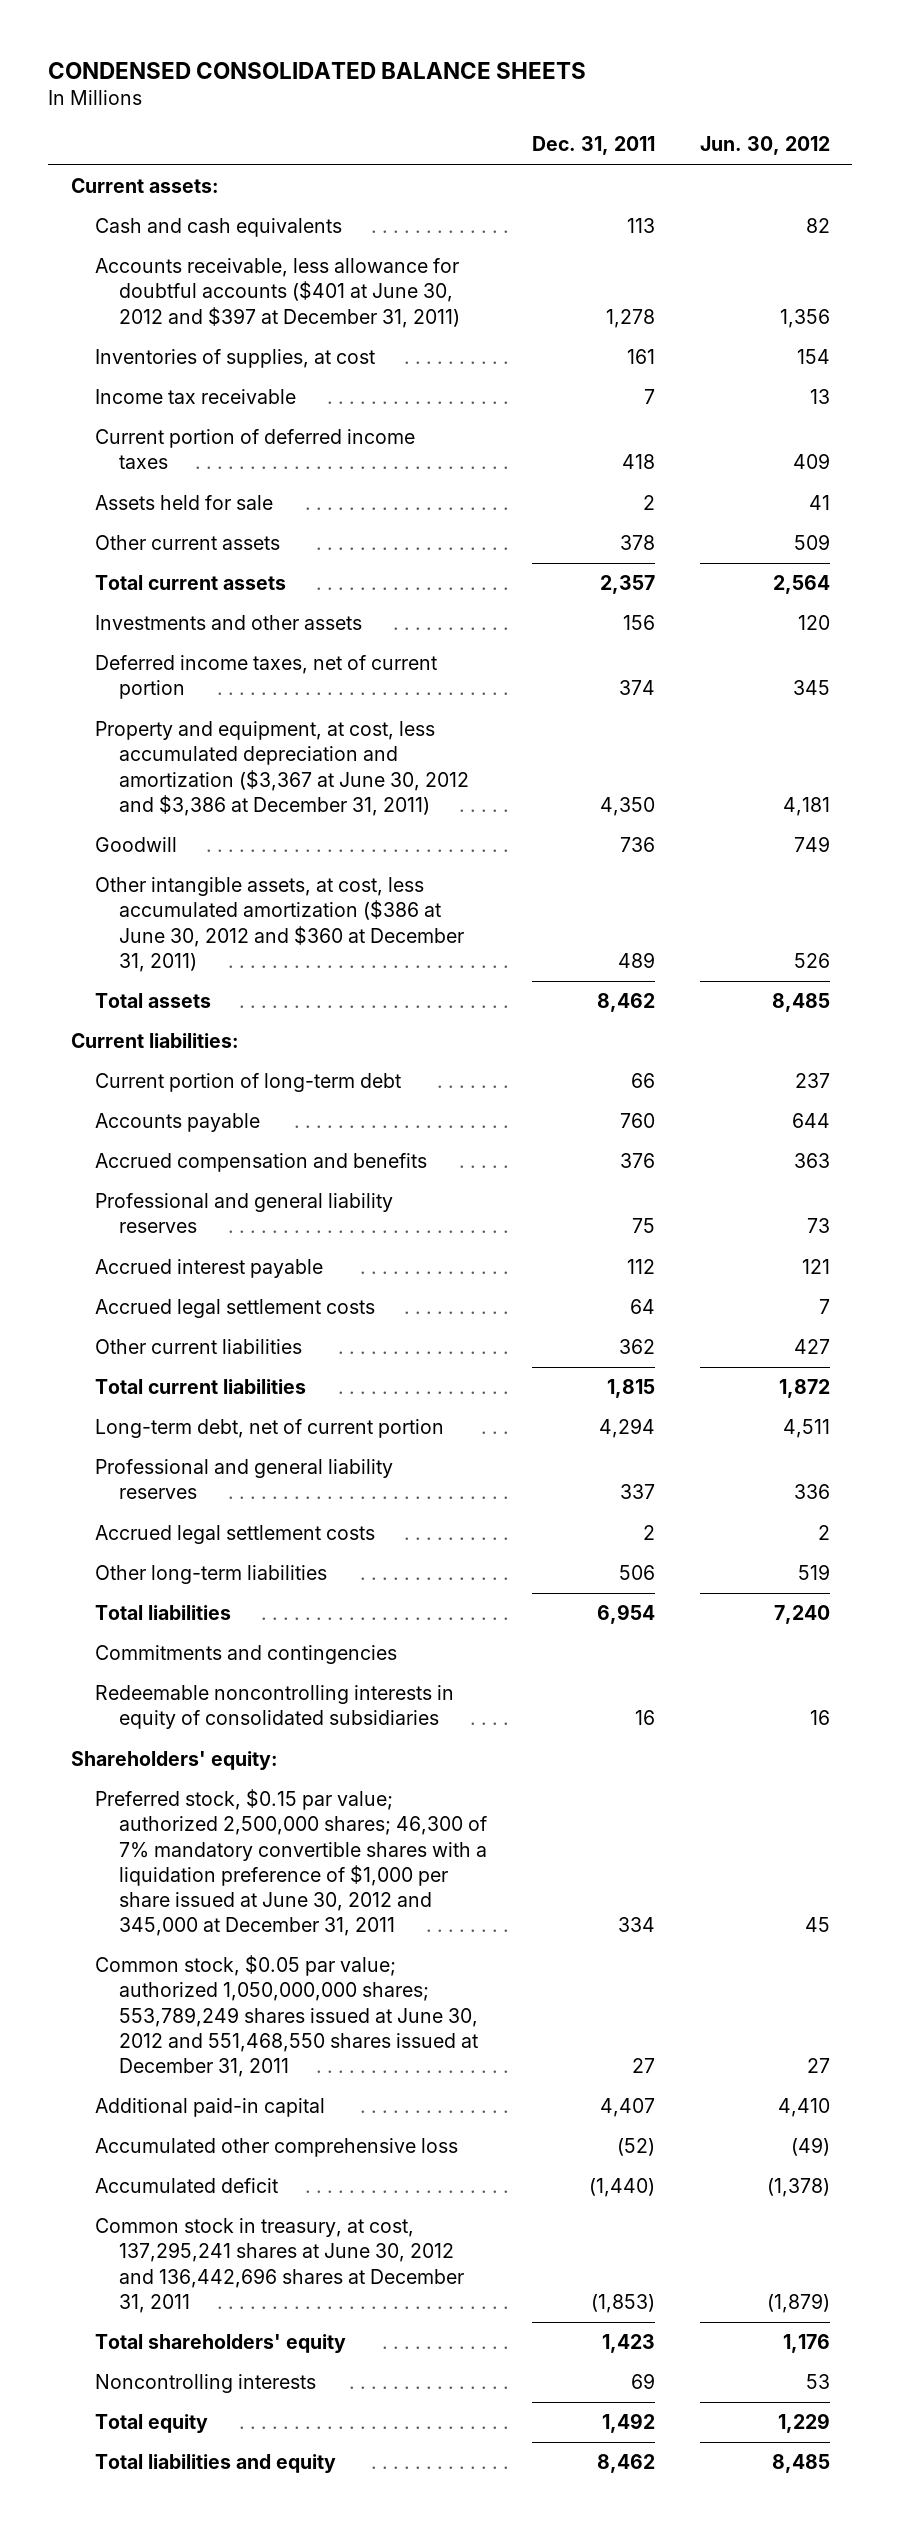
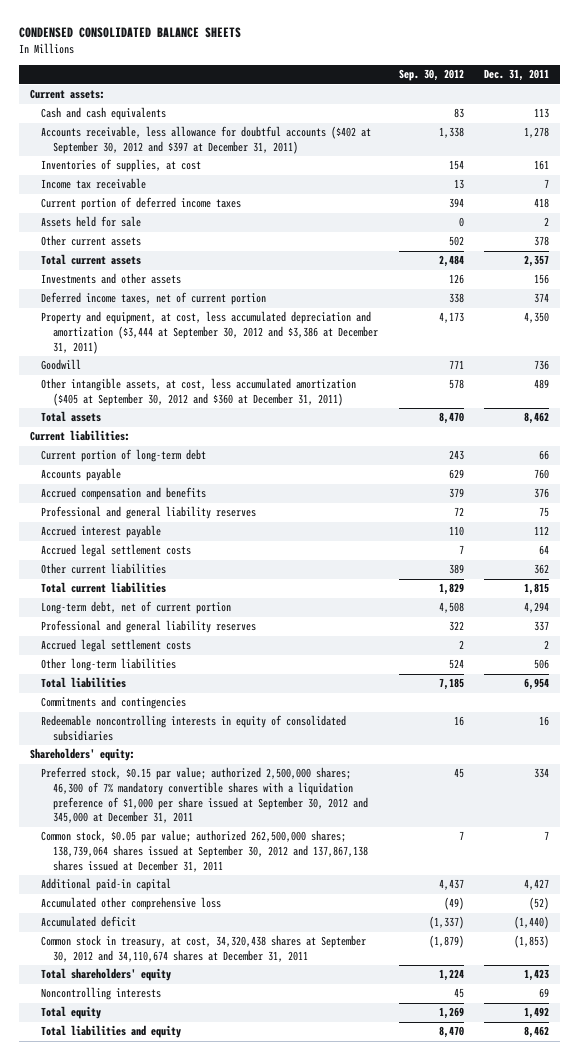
[699,136,830,156] Jun. 30, 2012 -> none
none -> [398,69,464,82] Sep. 30, 2012
[94,258,461,328] Accounts receivable, less allowance for doubtful accounts ($401 at June 30, 2012 and $397 at December 31, 2011) -> [41,126,372,155] Accounts receivable, less allowance for doubtful accounts ($402 at September 30, 2012 and $397 at December 31, 2011)
[94,721,470,816] Property and equipment, at cost, less accumulated depreciation and amortization ($3,367 at June 30, 2012 and $3,386 at December 31, 2011) -> [41,311,378,354] Property and equipment, at cost, less accumulated depreciation and amortization ($3,444 at September 30, 2012 and $3,386 at December 31, 2011)
[94,877,465,972] Other intangible assets, at cost, less accumulated amortization ($386 at June 30, 2012 and $360 at December 31, 2011) -> [41,378,357,407] Other intangible assets, at cost, less accumulated amortization ($405 at September 30, 2012 and $360 at December 31, 2011)
[94,1789,488,1937] Preferred stock, $0.15 par value; authorized 2,500,000 shares; 46,300 of 7% mandatory convertible shares with a liquidation preference of $1,000 per share issued at June 30, 2012 and 345,000 at December 31, 2011 -> [41,767,368,824] Preferred stock, $0.15 par value; authorized 2,500,000 shares; 46,300 of 7% mandatory convertible shares with a liquidation preference of $1,000 per share issued at September 30, 2012 and 345,000 at December 31, 2011
[94,1955,479,2078] Common stock, $0.05 par value; authorized 1,050,000,000 shares; 553,789,249 shares issued at June 30, 2012 and 551,468,550 shares issued at December 31, 2011 -> [41,830,368,872] Common stock, $0.05 par value; authorized 262,500,000 shares; 138,739,064 shares issued at September 30, 2012 and 137,867,138 shares issued at December 31, 2011
[631,2058,655,2074] 27 -> [544,831,550,841] 7
[599,2098,655,2118] 4,407 -> [524,879,550,891] 4,427
[94,2218,465,2313] Common stock in treasury, at cost, 137,295,241 shares at June 30, 2012 and 136,442,696 shares at December 31, 2011 -> [41,935,367,963] Common stock in treasury, at cost, 34,320,438 shares at September 30, 2012 and 34,110,674 shares at December 31, 2011

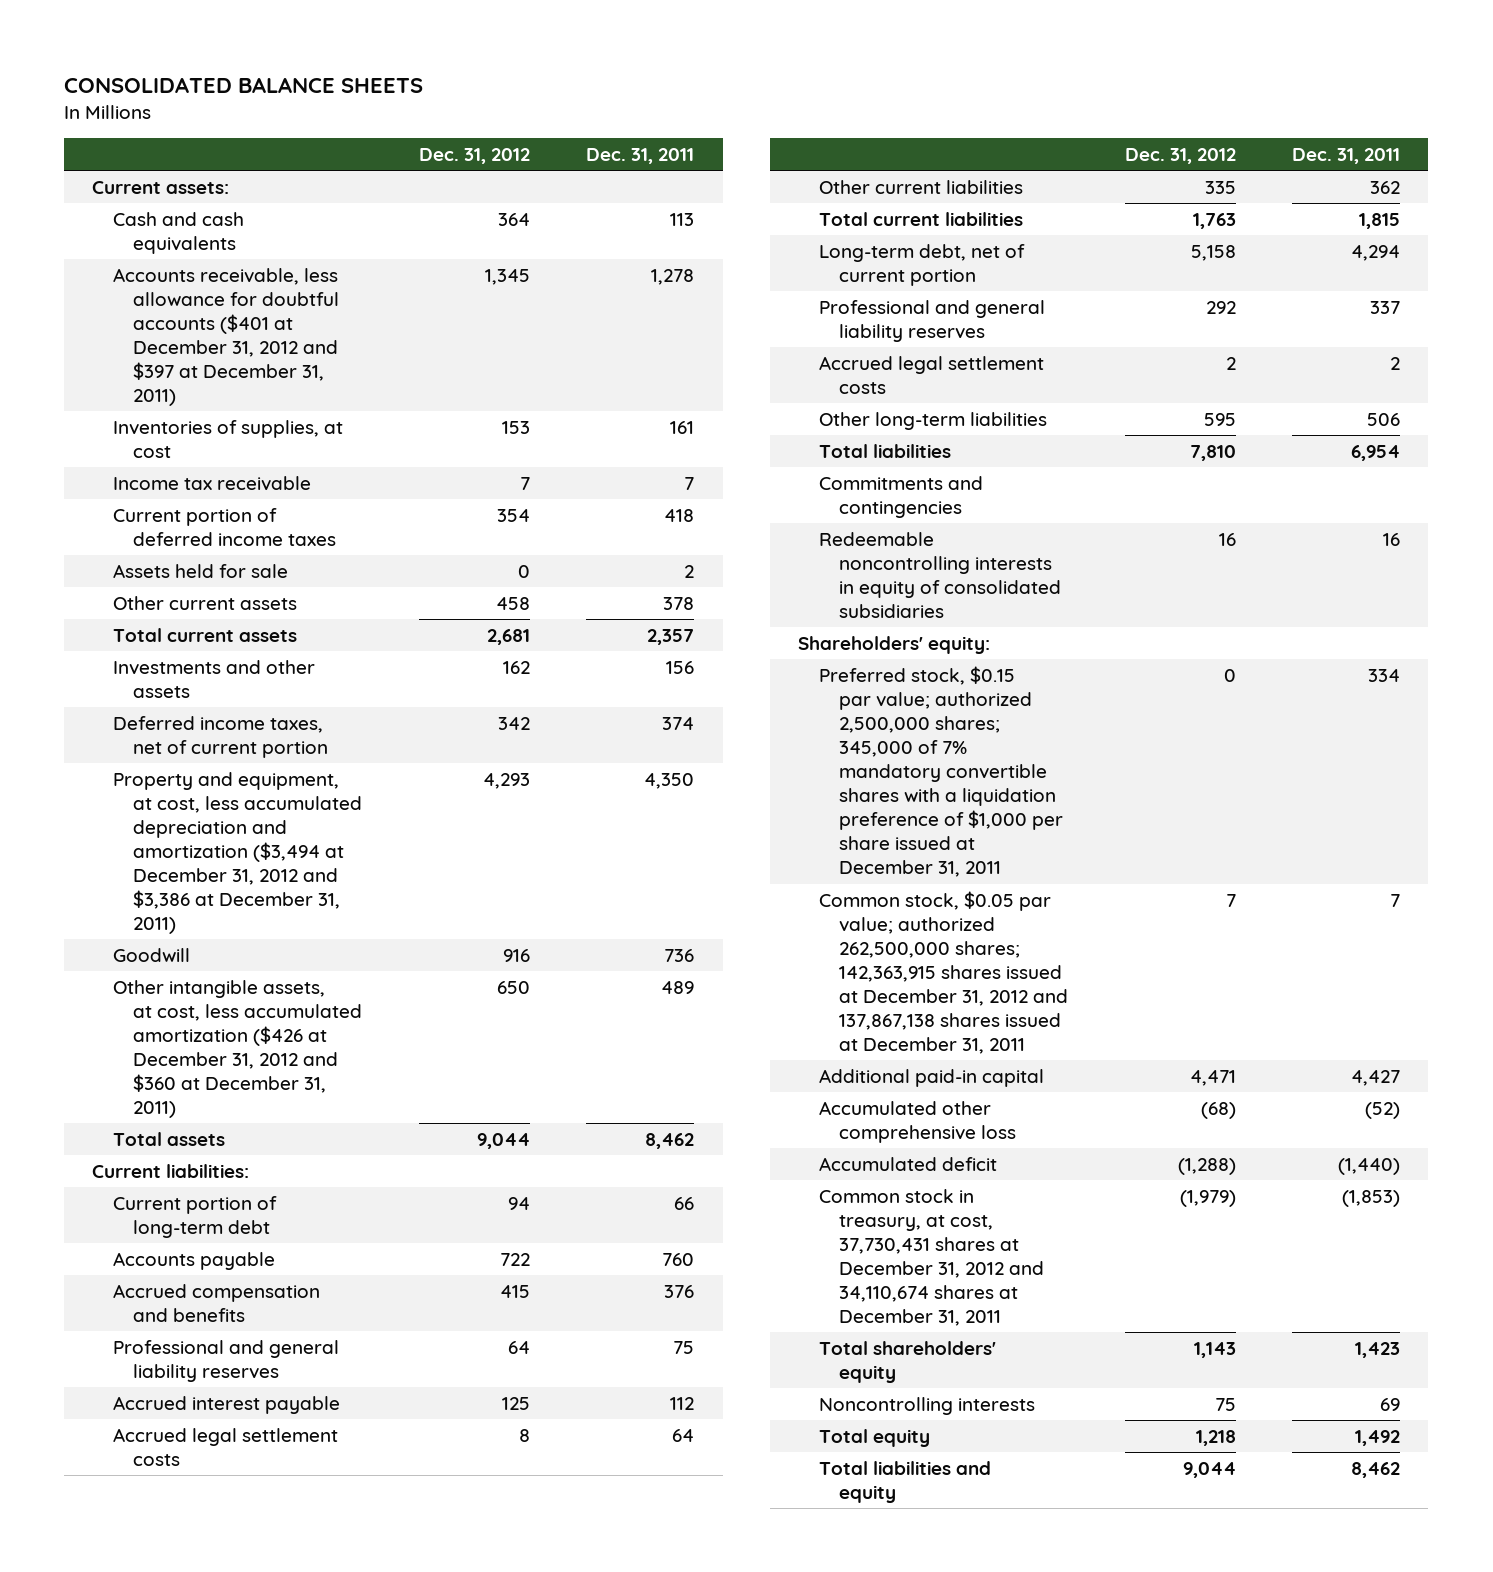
[19,27,242,39] CONDENSED CONSOLIDATED BALANCE SHEETS -> [64,77,424,94] CONSOLIDATED BALANCE SHEETS
[398,69,464,82] Sep. 30, 2012 -> none
none -> [418,147,530,164] Dec. 31, 2012
[41,126,372,155] Accounts receivable, less allowance for doubtful accounts ($402 at September 30, 2012 and $397 at December 31, 2011) -> [112,267,340,407] Accounts receivable, less allowance for doubtful accounts ($401 at December 31, 2012 and $397 at December 31, 2011)
[41,311,378,354] Property and equipment, at cost, less accumulated depreciation and amortization ($3,444 at September 30, 2012 and $3,386 at December 31, 2011) -> [112,771,363,935] Property and equipment, at cost, less accumulated depreciation and amortization ($3,494 at December 31, 2012 and $3,386 at December 31, 2011)
[41,378,357,407] Other intangible assets, at cost, less accumulated amortization ($405 at September 30, 2012 and $360 at December 31, 2011) -> [112,979,363,1119] Other intangible assets, at cost, less accumulated amortization ($426 at December 31, 2012 and $360 at December 31, 2011)
[41,767,368,824] Preferred stock, $0.15 par value; authorized 2,500,000 shares; 46,300 of 7% mandatory convertible shares with a liquidation preference of $1,000 per share issued at September 30, 2012 and 345,000 at December 31, 2011 -> [818,665,1063,878] Preferred stock, $0.15 par value; authorized 2,500,000 shares; 345,000 of 7% mandatory convertible shares with a liquidation preference of $1,000 per share issued at December 31, 2011
[41,830,368,872] Common stock, $0.05 par value; authorized 262,500,000 shares; 138,739,064 shares issued at September 30, 2012 and 137,867,138 shares issued at December 31, 2011 -> [818,890,1068,1055] Common stock, $0.05 par value; authorized 262,500,000 shares; 142,363,915 shares issued at December 31, 2012 and 137,867,138 shares issued at December 31, 2011
[41,935,367,963] Common stock in treasury, at cost, 34,320,438 shares at September 30, 2012 and 34,110,674 shares at December 31, 2011 -> [818,1188,1044,1327] Common stock in treasury, at cost, 37,730,431 shares at December 31, 2012 and 34,110,674 shares at December 31, 2011

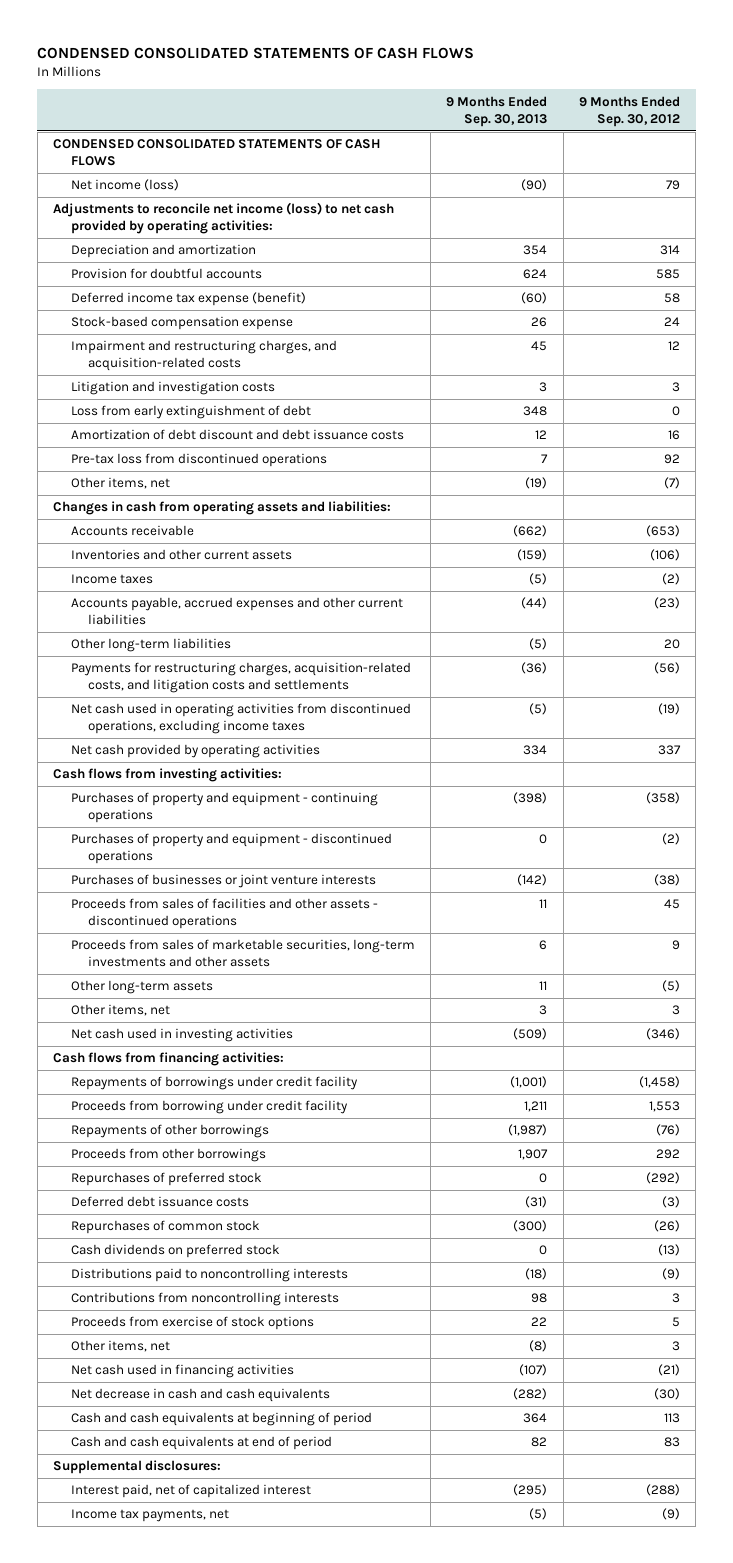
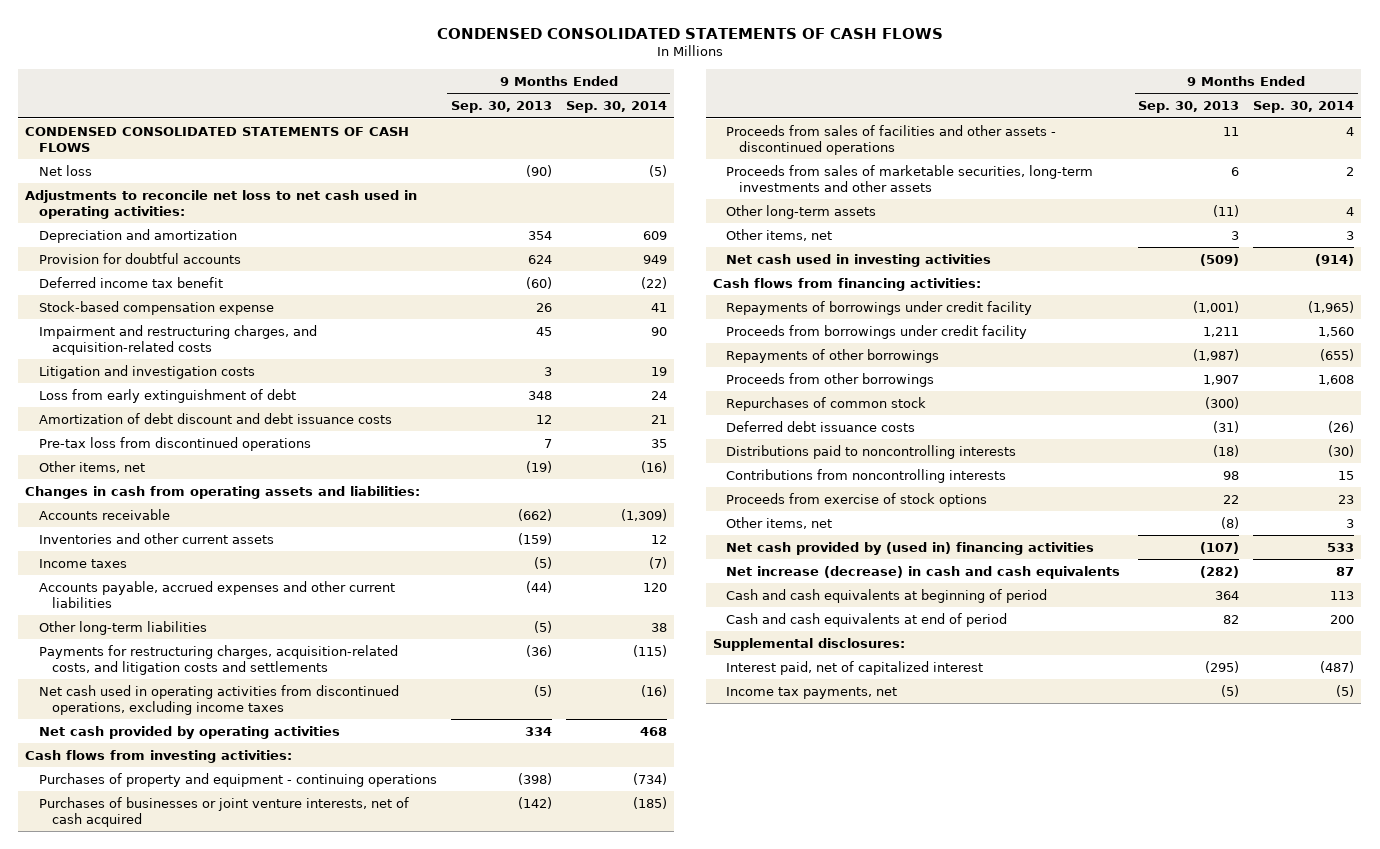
[579,95,681,127] 9 Months Ended Sep. 30, 2012 -> none
none -> [565,101,667,114] Sep. 30, 2014
[70,179,179,192] Net income (loss) -> [38,164,92,176] Net loss
[53,202,395,235] Adjustments to reconcile net income (loss) to net cash provided by operating activities: -> [25,189,418,219] Adjustments to reconcile net loss to net cash used in operating activities:
[70,292,306,307] Deferred income tax expense (benefit) -> [38,276,223,288] Deferred income tax benefit
[70,833,392,865] Purchases of property and equipment - discontinued operations -> none
[70,874,376,889] Purchases of businesses or joint venture interests -> [38,796,409,827] Purchases of businesses or joint venture interests, net of cash acquired
[539,981,548,991] 11 -> [1213,204,1240,217] (11)
[70,1100,348,1115] Proceeds from borrowing under credit facility -> [726,324,1028,339] Proceeds from borrowings under credit facility
[70,1172,262,1187] Repurchases of preferred stock -> none
[70,1244,280,1259] Cash dividends on preferred stock -> none
[70,1196,249,1208] Deferred debt issuance costs -> [726,420,916,432] Deferred debt issuance costs
[70,1364,294,1379] Net cash used in financing activities -> [726,541,1095,555] Net cash provided by (used in) financing activities
[70,1388,330,1403] Net decrease in cash and cash equivalents -> [726,565,1121,579] Net increase (decrease) in cash and cash equivalents

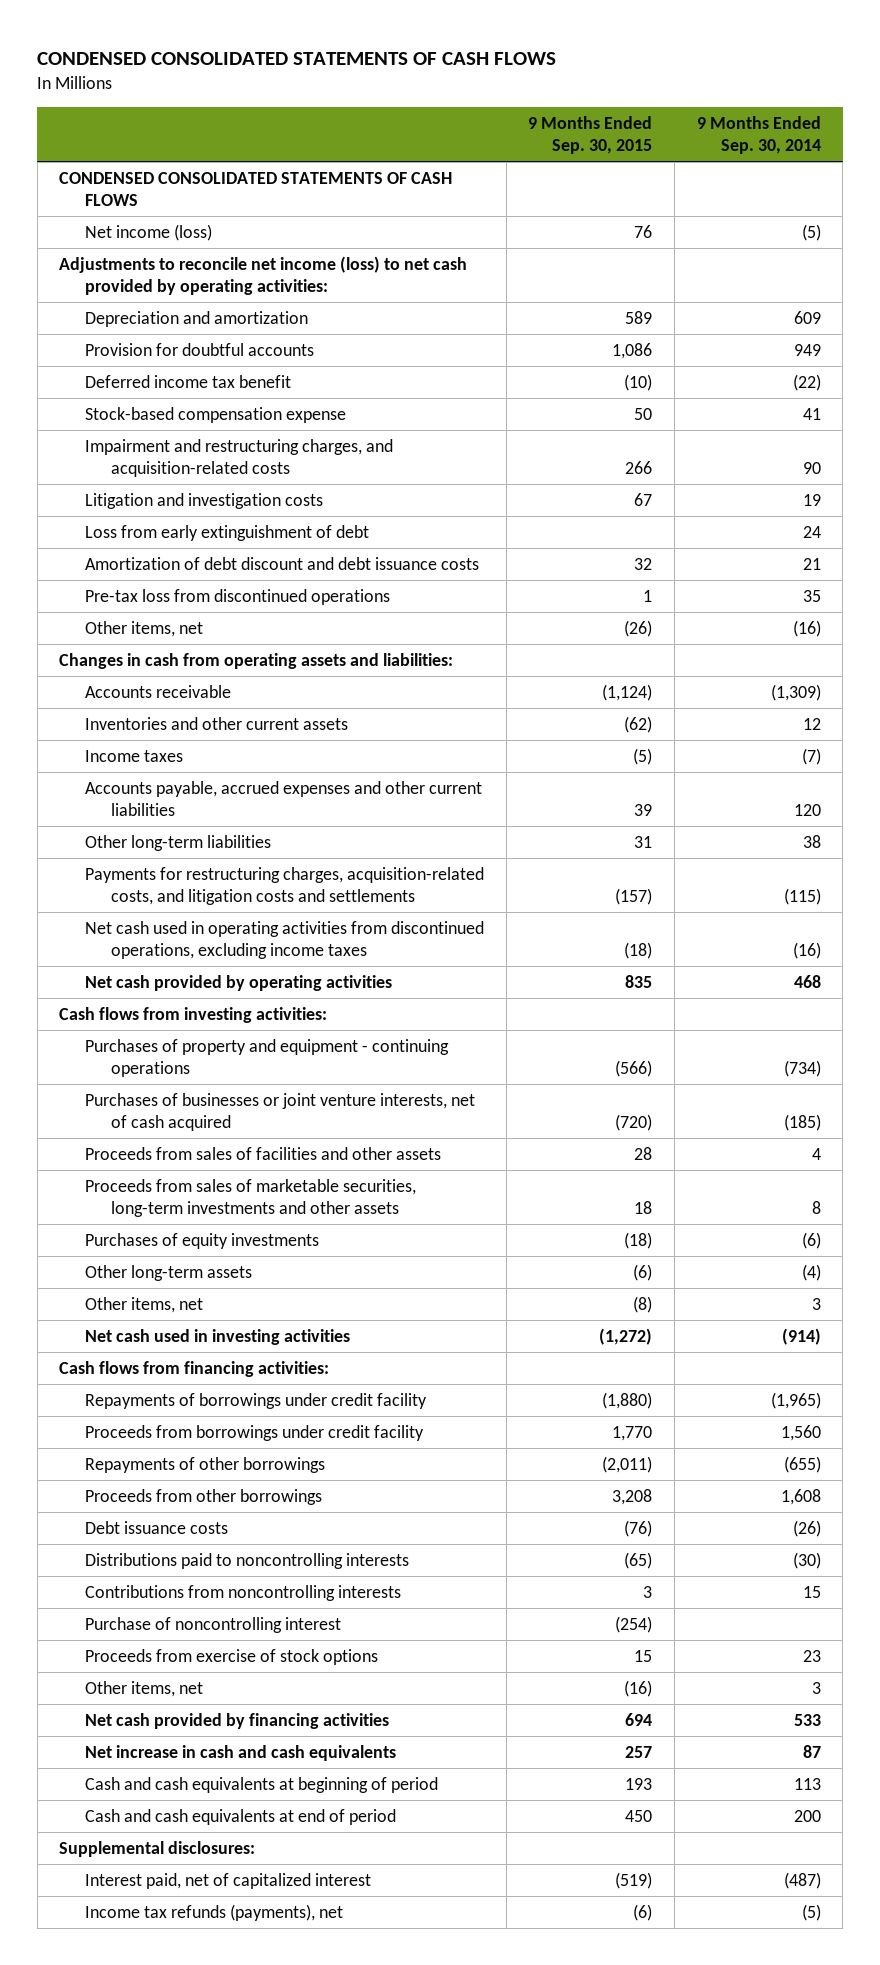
[450,101,552,114] Sep. 30, 2013 -> none
none -> [528,116,653,155] 9 Months Ended Sep. 30, 2015
[38,164,92,176] Net loss -> [85,223,213,241] Net income (loss)
[25,189,418,219] Adjustments to reconcile net loss to net cash used in operating activities: -> [59,255,468,295] Adjustments to reconcile net income (loss) to net cash provided by operating activities:
[726,124,1057,155] Proceeds from sales of facilities and other assets - discontinued operations -> [85,1146,442,1160] Proceeds from sales of facilities and other assets
[1346,166,1355,176] 2 -> [811,1200,821,1214] 8
none -> [85,1232,320,1249] Purchases of equity investments
[1346,206,1355,216] 4 -> [801,1263,821,1281] (4)
[726,396,927,411] Repurchases of common stock -> none
[726,420,916,432] Deferred debt issuance costs -> [85,1520,229,1534] Debt issuance costs
none -> [85,1616,342,1633] Purchase of noncontrolling interest
[726,541,1095,555] Net cash provided by (used in) financing activities -> [85,1712,390,1729] Net cash provided by financing activities
[726,565,1121,579] Net increase (decrease) in cash and cash equivalents -> [85,1744,397,1761] Net increase in cash and cash equivalents
[726,686,898,699] Income tax payments, net -> [85,1903,344,1921] Income tax refunds (payments), net

